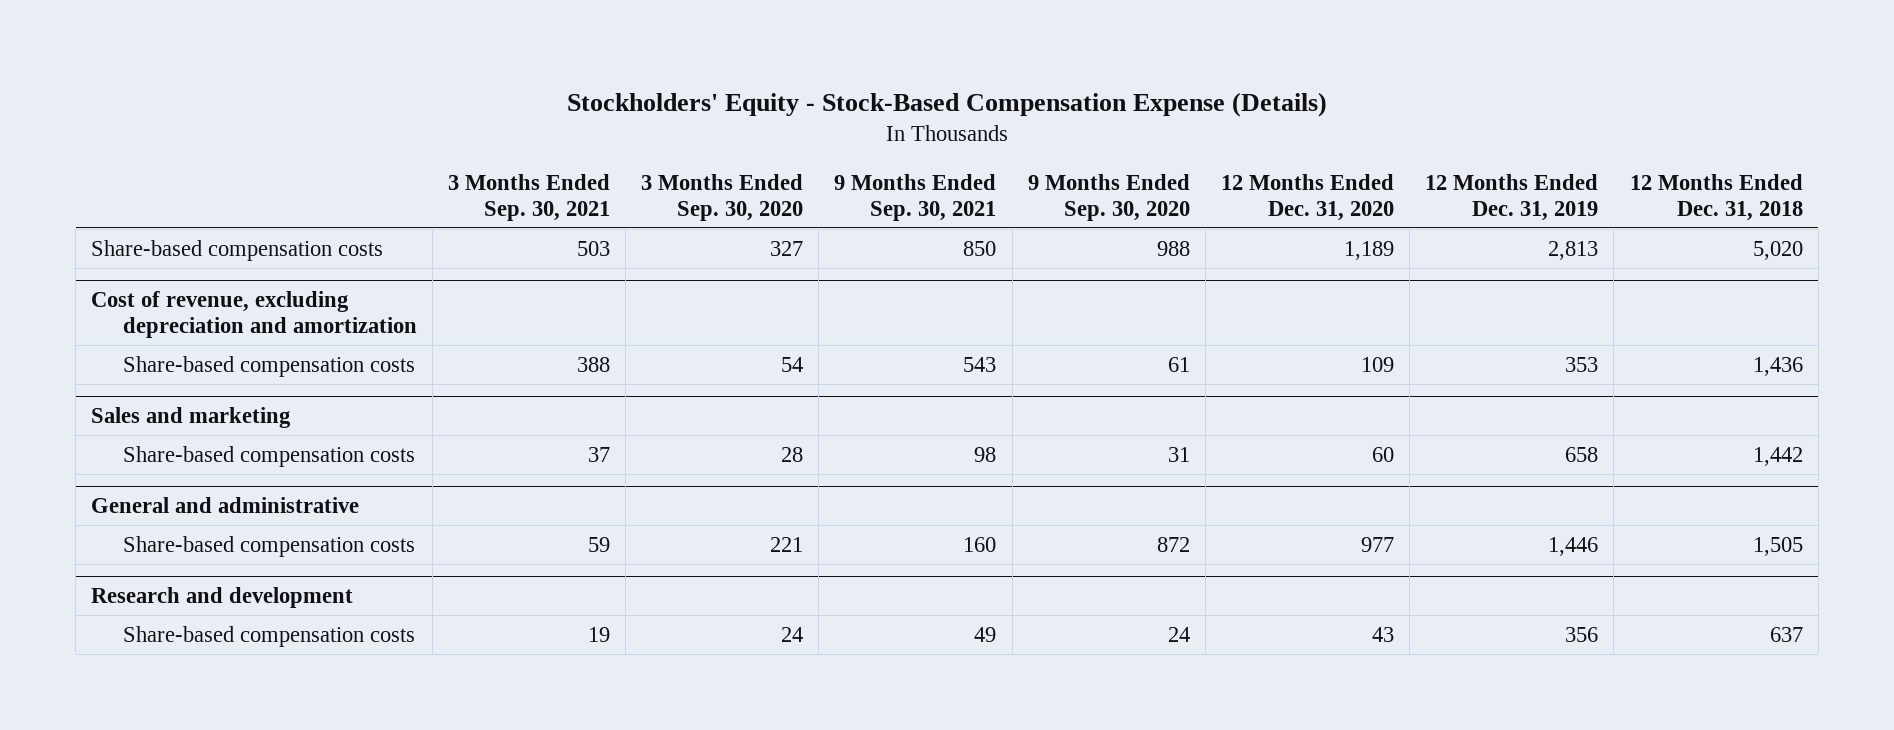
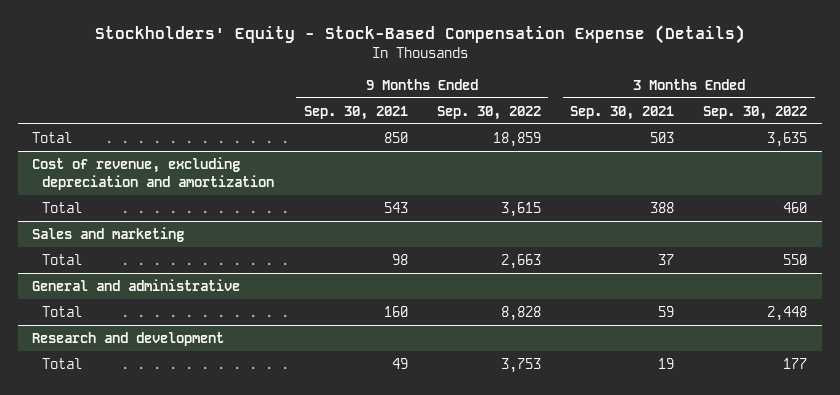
[641,173,804,221] 3 Months Ended Sep. 30, 2020 -> none
[1027,173,1190,221] 9 Months Ended Sep. 30, 2020 -> none
[1221,173,1395,221] 12 Months Ended Dec. 31, 2020 -> none
[1425,173,1599,221] 12 Months Ended Dec. 31, 2019 -> none
[1629,173,1803,221] 12 Months Ended Dec. 31, 2018 -> none
none -> [436,105,541,120] Sep. 30, 2022
none -> [703,105,808,120] Sep. 30, 2022
[91,239,384,261] Share-based compensation costs -> [32,131,73,143] Total
[122,355,415,377] Share-based compensation costs -> [42,201,83,213] Total
[122,445,415,467] Share-based compensation costs -> [42,253,83,265] Total
[122,535,415,557] Share-based compensation costs -> [42,305,83,317] Total
[122,625,415,647] Share-based compensation costs -> [42,357,83,369] Total

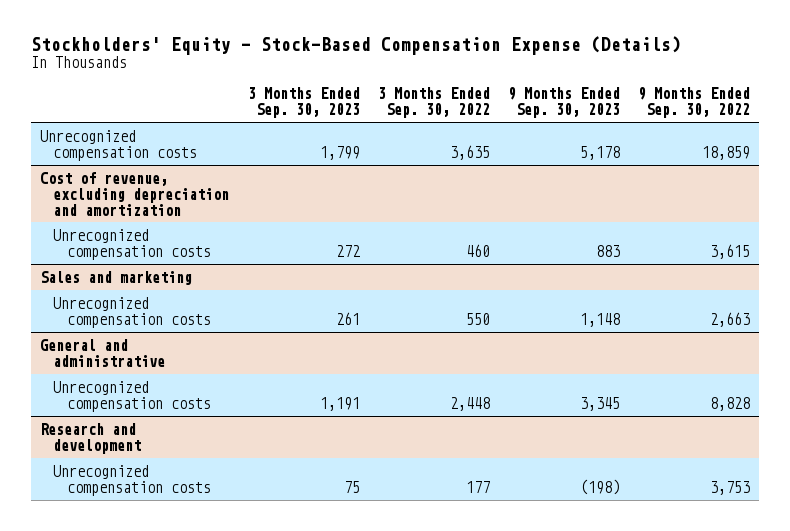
[303,105,408,120] Sep. 30, 2021 -> none
[570,105,675,120] Sep. 30, 2021 -> none
none -> [247,87,360,119] 3 Months Ended Sep. 30, 2023
none -> [507,87,620,119] 9 Months Ended Sep. 30, 2023
[32,131,73,143] Total -> [40,129,198,161] Unrecognized compensation costs
[42,201,83,213] Total -> [53,228,211,260] Unrecognized compensation costs
[42,253,83,265] Total -> [53,296,211,328] Unrecognized compensation costs
[42,305,83,317] Total -> [53,380,211,412] Unrecognized compensation costs
[42,357,83,369] Total -> [53,464,211,496] Unrecognized compensation costs

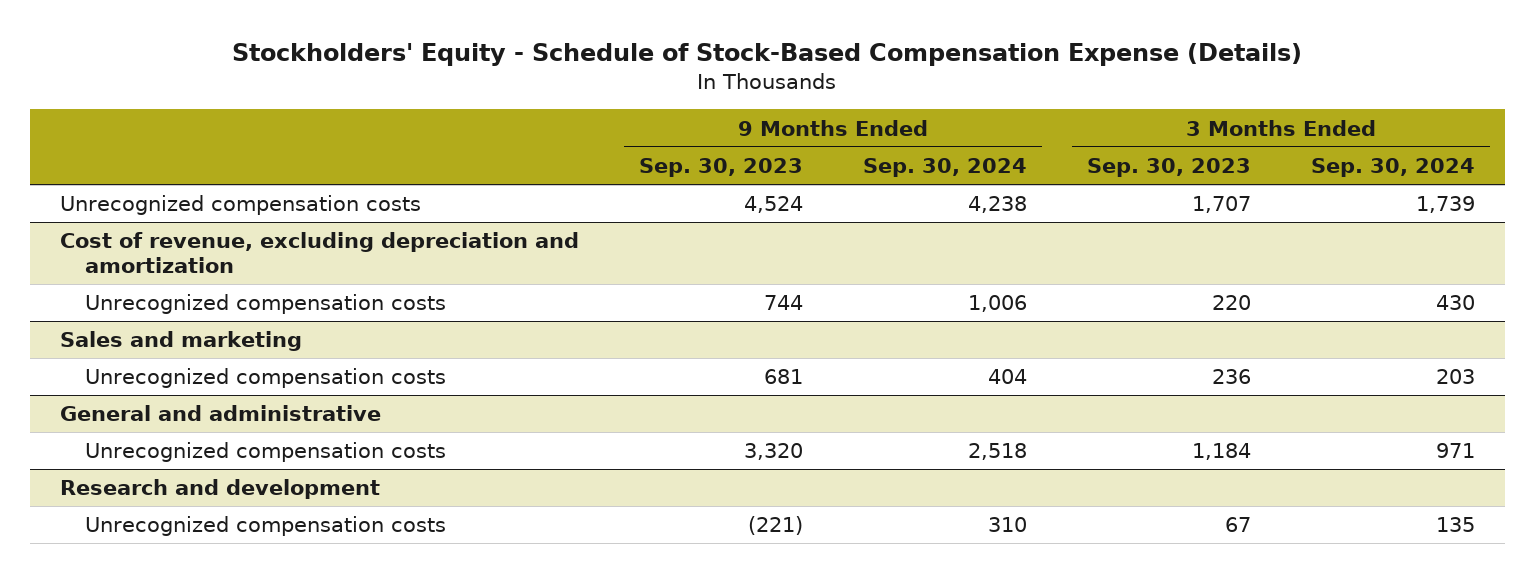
[31,35,682,55] Stockholders' Equity - Stock-Based Compensation Expense (Details) -> [232,43,1303,67] Stockholders' Equity - Schedule of Stock-Based Compensation Expense (Details)
[377,87,490,119] 3 Months Ended Sep. 30, 2022 -> none
[637,87,750,119] 9 Months Ended Sep. 30, 2022 -> none
none -> [862,157,1027,177] Sep. 30, 2024
none -> [1310,157,1475,177] Sep. 30, 2024
[319,145,360,160] 1,799 -> [1191,196,1251,214] 1,707
[579,145,620,160] 5,178 -> [743,196,803,214] 4,524
[335,244,360,257] 272 -> [1211,295,1251,311] 220
[595,244,620,257] 883 -> [763,295,803,311] 744
[335,311,360,325] 261 -> [1211,369,1251,385] 236
[579,312,620,327] 1,148 -> [763,369,803,385] 681
[319,396,360,411] 1,191 -> [1191,443,1251,461] 1,184
[579,396,620,411] 3,345 -> [743,443,803,461] 3,320
[343,480,360,493] 75 -> [1224,517,1251,533] 67
[579,478,620,495] (198) -> [747,516,803,536] (221)

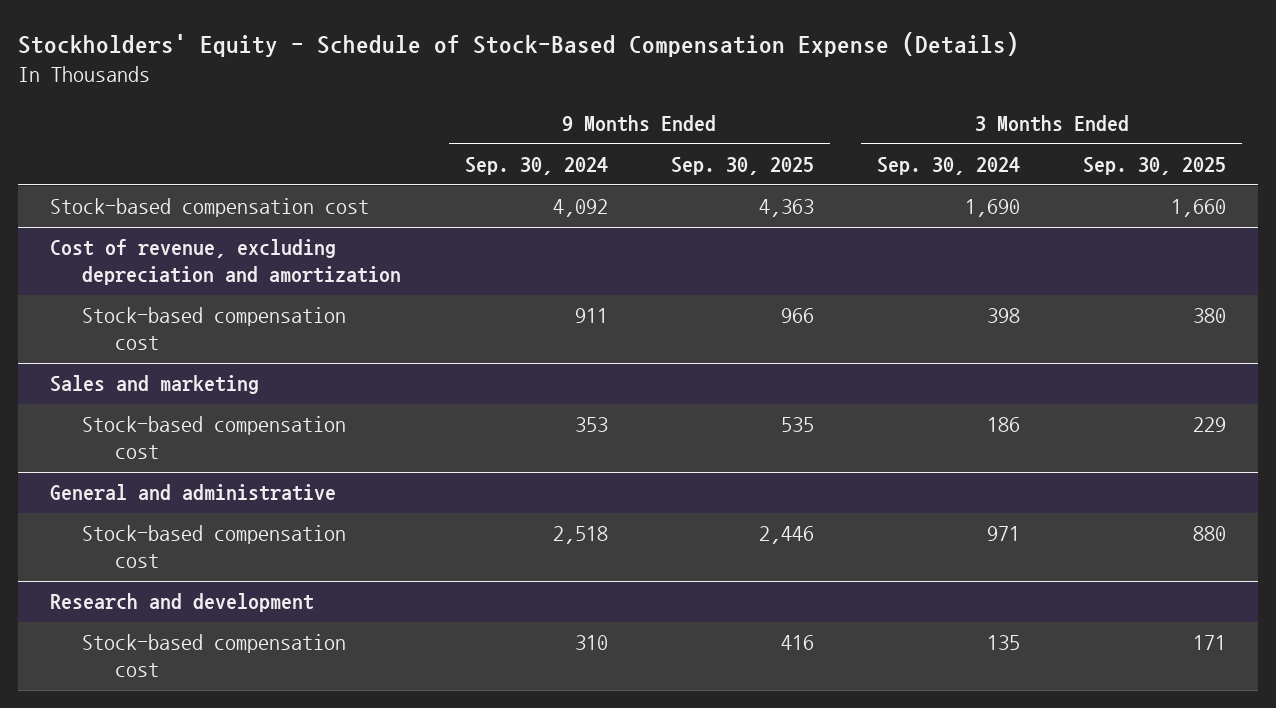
[638,157,803,177] Sep. 30, 2023 -> none
[1086,157,1251,177] Sep. 30, 2023 -> none
none -> [670,157,814,176] Sep. 30, 2025
none -> [1083,157,1227,176] Sep. 30, 2025
[59,195,421,216] Unrecognized compensation costs -> [49,198,369,218] Stock-based compensation cost
[967,196,1027,214] 4,238 -> [552,199,608,218] 4,092
[1415,196,1475,214] 1,739 -> [964,199,1020,218] 1,690
[85,294,447,315] Unrecognized compensation costs -> [82,307,347,351] Stock-based compensation cost
[967,295,1027,313] 1,006 -> [574,308,608,324] 911
[1435,295,1475,311] 430 -> [986,308,1020,324] 398
[85,368,447,389] Unrecognized compensation costs -> [82,416,347,460] Stock-based compensation cost
[987,369,1027,385] 404 -> [574,417,608,433] 353
[1435,369,1475,385] 203 -> [986,417,1020,433] 186
[85,442,447,463] Unrecognized compensation costs -> [82,525,347,569] Stock-based compensation cost
[85,516,447,537] Unrecognized compensation costs -> [82,634,347,678] Stock-based compensation cost

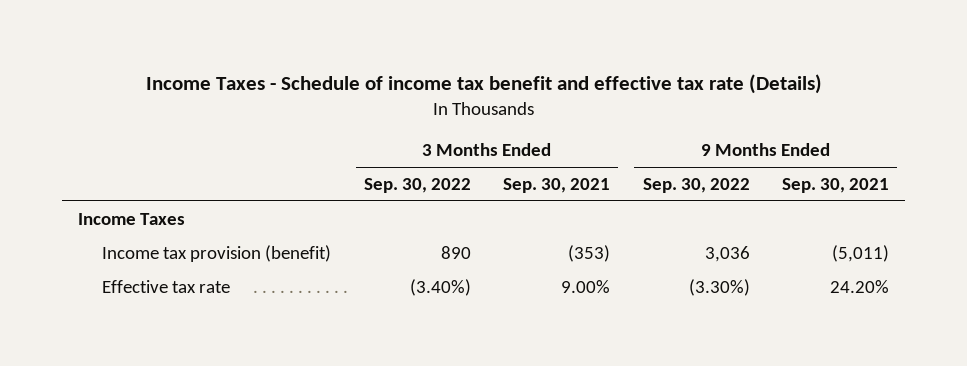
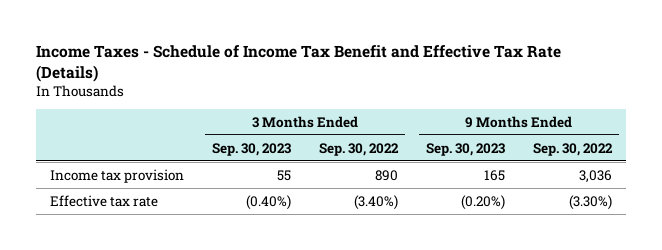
[145,74,822,95] Income Taxes - Schedule of income tax benefit and effective tax rate (Details) -> [36,44,562,82] Income Taxes - Schedule of Income Tax Benefit and Effective Tax Rate (Details)
[503,177,611,193] Sep. 30, 2021 -> none
[781,177,889,193] Sep. 30, 2021 -> none
none -> [211,142,291,156] Sep. 30, 2023
none -> [425,142,505,156] Sep. 30, 2023
[78,212,186,225] Income Taxes -> none
[102,244,332,262] Income tax provision (benefit) -> [50,168,185,183] Income tax provision

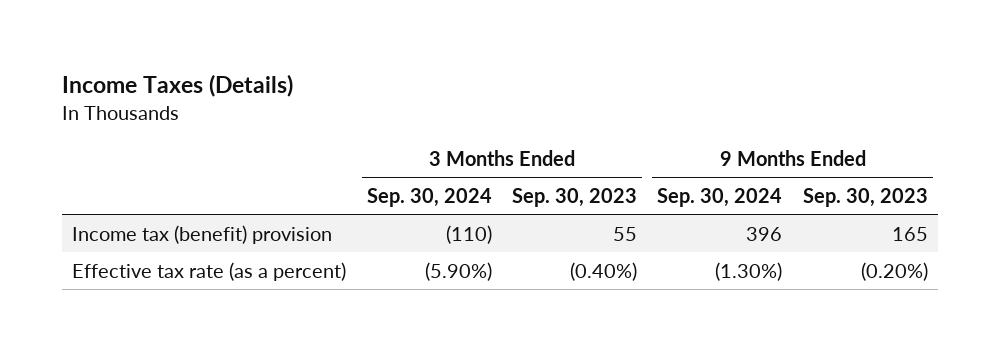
[36,44,562,82] Income Taxes - Schedule of Income Tax Benefit and Effective Tax Rate (Details) -> [62,74,294,98] Income Taxes (Details)
[318,142,399,156] Sep. 30, 2022 -> none
[532,142,613,156] Sep. 30, 2022 -> none
none -> [366,188,492,208] Sep. 30, 2024
none -> [657,188,783,208] Sep. 30, 2024
[50,168,185,183] Income tax provision -> [72,224,333,244] Income tax (benefit) provision
[50,194,159,207] Effective tax rate -> [72,261,347,281] Effective tax rate (as a percent)

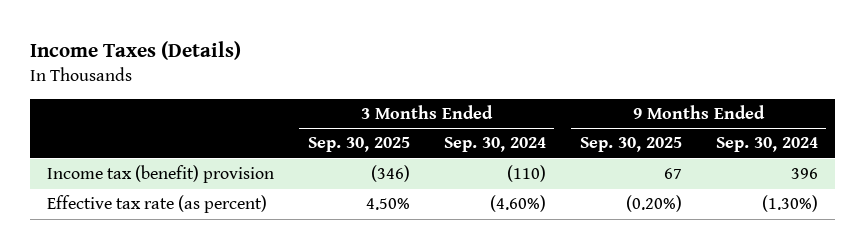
[512,188,638,208] Sep. 30, 2023 -> none
[802,188,928,208] Sep. 30, 2023 -> none
none -> [307,137,410,153] Sep. 30, 2025
none -> [579,137,682,153] Sep. 30, 2025
[72,261,347,281] Effective tax rate (as a percent) -> [46,195,267,214] Effective tax rate (as percent)
[424,261,492,281] (5.90%) -> [489,195,546,213] (4.60%)

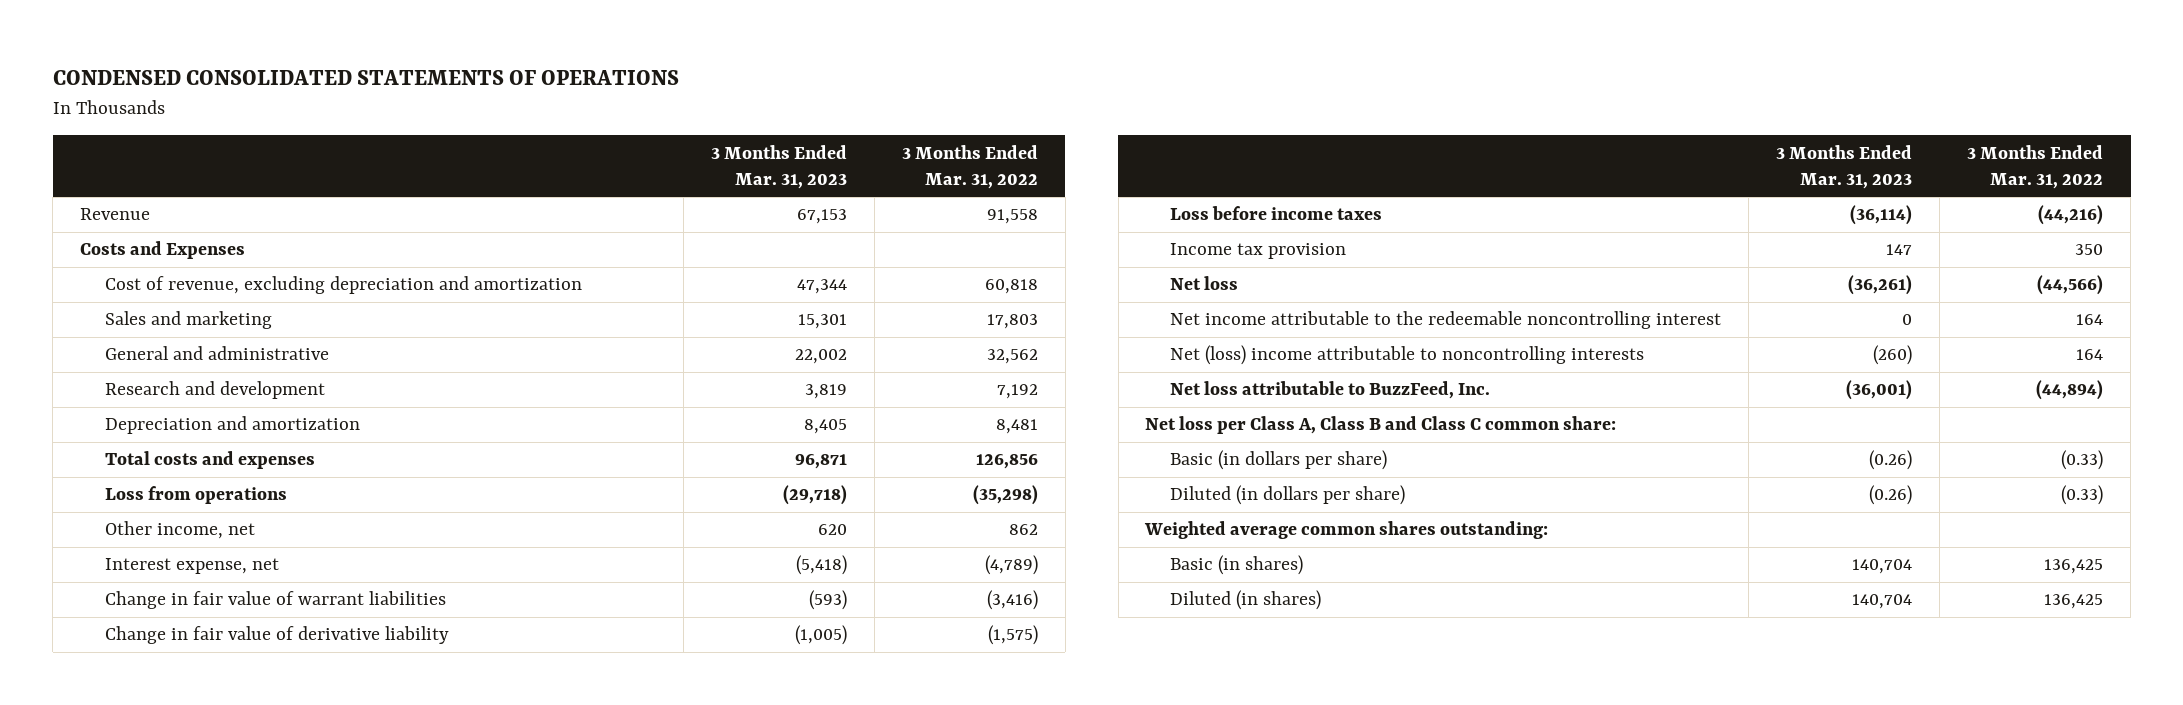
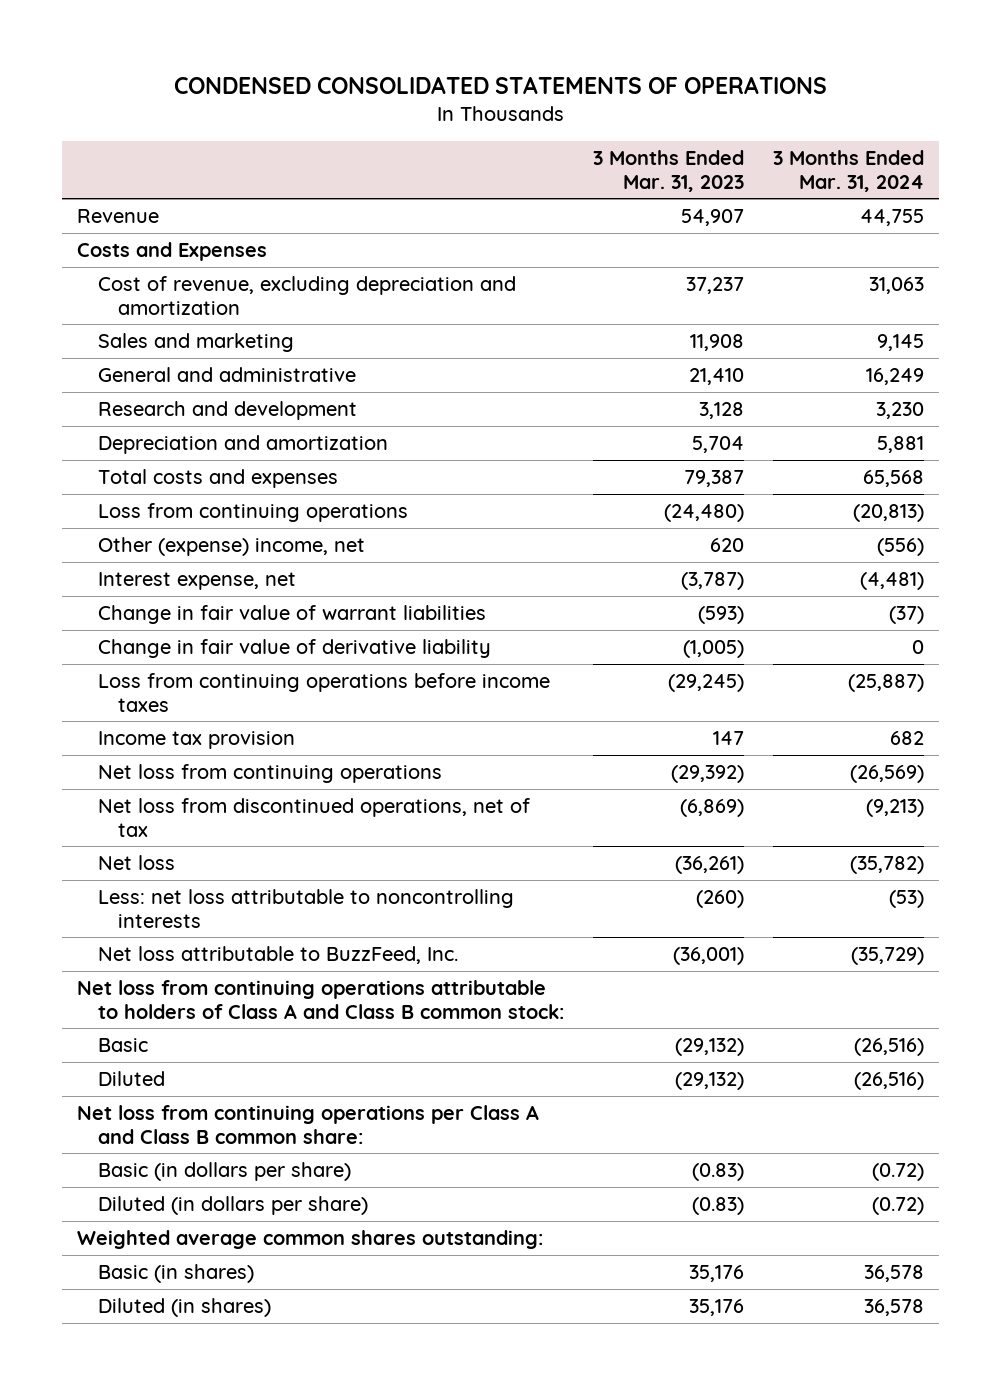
[901,144,1038,190] 3 Months Ended Mar. 31, 2022 -> none
none -> [773,149,925,192] 3 Months Ended Mar. 31, 2024
[796,209,847,225] 67,153 -> [680,208,744,226] 54,907
[796,279,847,295] 47,344 -> [685,276,744,294] 37,237
[797,314,847,330] 15,301 -> [689,333,744,351] 11,908
[794,349,847,365] 22,002 -> [688,367,744,385] 21,410
[804,384,847,400] 3,819 -> [698,401,744,419] 3,128
[803,419,847,435] 8,405 -> [691,435,744,453] 5,704
[794,454,847,470] 96,871 -> [683,469,744,487] 79,387
[104,486,287,505] Loss from operations -> [97,502,408,522] Loss from continuing operations
[782,485,847,506] (29,718) -> [663,503,744,522] (24,480)
[104,521,255,540] Other income, net -> [97,536,365,556] Other (expense) income, net
[795,555,847,576] (5,418) -> [680,571,744,590] (3,787)
[1170,206,1383,221] Loss before income taxes -> [97,672,550,712] Loss from continuing operations before income taxes
[1850,205,1913,226] (36,114) -> [667,673,744,692] (29,245)
none -> [97,763,442,783] Net loss from continuing operations
none -> [97,797,530,837] Net loss from discontinued operations, net of tax
[1170,311,1722,330] Net income attributable to the redeemable noncontrolling interest -> none
[1170,345,1645,366] Net (loss) income attributable to noncontrolling interests -> [97,888,514,928] Less: net loss attributable to noncontrolling interests
none -> [76,979,564,1019] Net loss from continuing operations attributable to holders of Class A and Class B common stock:
none -> [97,1037,148,1052] Basic
none -> [97,1070,165,1086] Diluted
[1145,416,1617,435] Net loss per Class A, Class B and Class C common share: -> [76,1104,539,1144] Net loss from continuing operations per Class A and Class B common share:
[1869,450,1913,471] (0.26) -> [691,1162,744,1181] (0.83)
[1869,485,1913,506] (0.26) -> [691,1196,744,1215] (0.83)
[1852,559,1913,575] 140,704 -> [688,1264,744,1282] 35,176
[1852,594,1913,610] 140,704 -> [688,1298,744,1316] 35,176

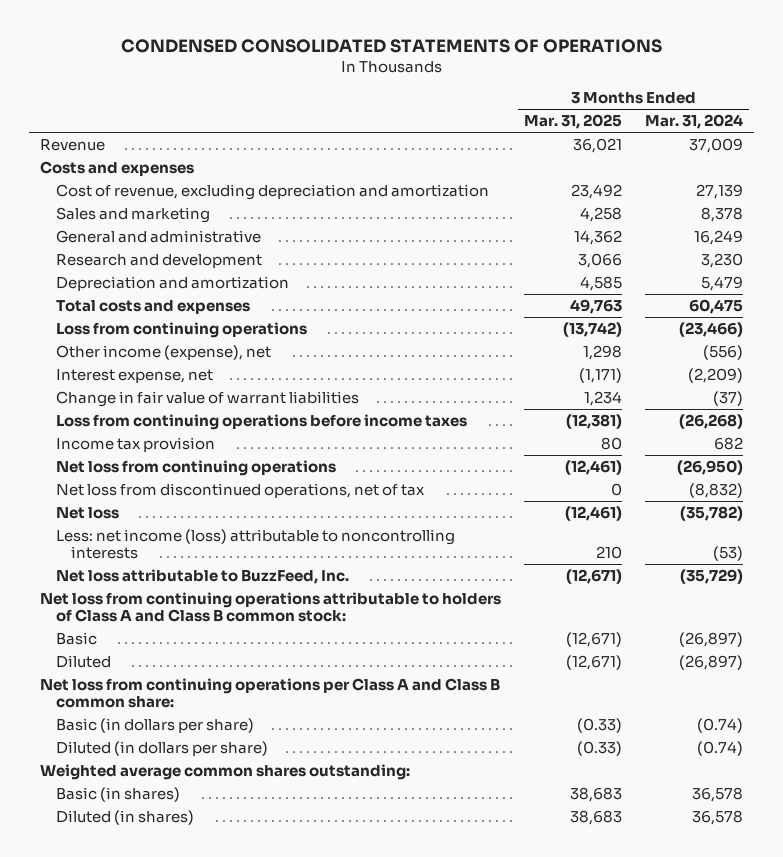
[592,149,744,192] 3 Months Ended Mar. 31, 2023 -> none
none -> [524,114,623,130] Mar. 31, 2025
[860,208,925,226] 44,755 -> [689,137,744,153] 37,009
[76,241,267,261] Costs and Expenses -> [40,160,195,176] Costs and expenses
[869,276,925,294] 31,063 -> [696,183,744,199] 27,139
[877,333,925,351] 9,145 -> [701,206,744,222] 8,378
[877,435,925,453] 5,881 -> [701,275,744,291] 5,479
[863,469,925,487] 65,568 -> [689,298,744,314] 60,475
[853,503,925,522] (20,813) -> [679,321,744,337] (23,466)
[97,536,365,556] Other (expense) income, net -> [55,344,271,360] Other income (expense), net
[860,571,925,590] (4,481) -> [688,367,744,383] (2,209)
[97,638,491,658] Change in fair value of derivative liability -> none
[848,673,925,692] (25,887) -> [679,413,744,429] (26,268)
[850,764,925,783] (26,569) -> [677,459,744,475] (26,950)
[866,798,925,817] (9,213) -> [689,482,744,498] (8,832)
[97,888,514,928] Less: net loss attributable to noncontrolling interests -> [55,528,455,560] Less: net income (loss) attributable to noncontrolling interests
[854,1037,925,1056] (26,516) -> [679,631,744,647] (26,897)
[854,1071,925,1090] (26,516) -> [679,654,744,670] (26,897)
[872,1162,925,1181] (0.72) -> [697,717,744,733] (0.74)
[872,1196,925,1215] (0.72) -> [697,740,744,756] (0.74)

